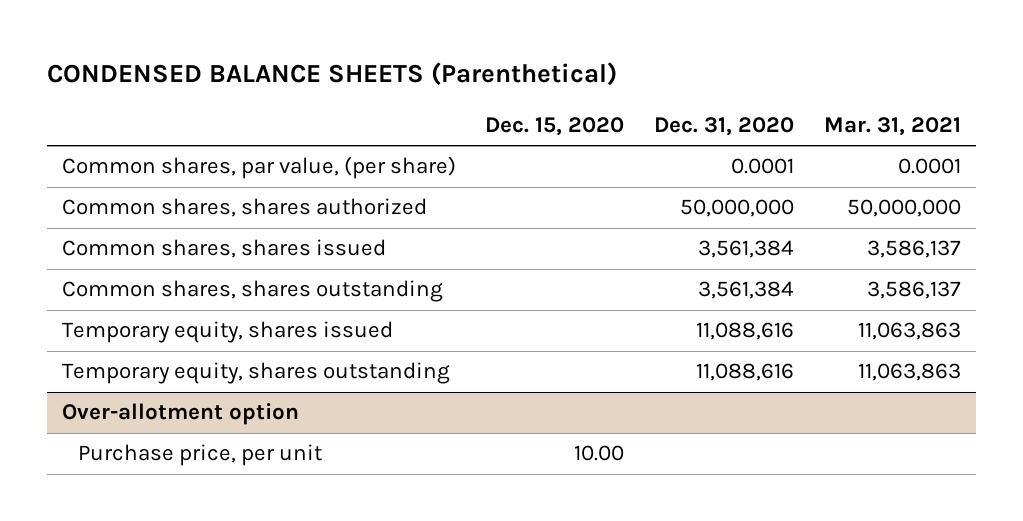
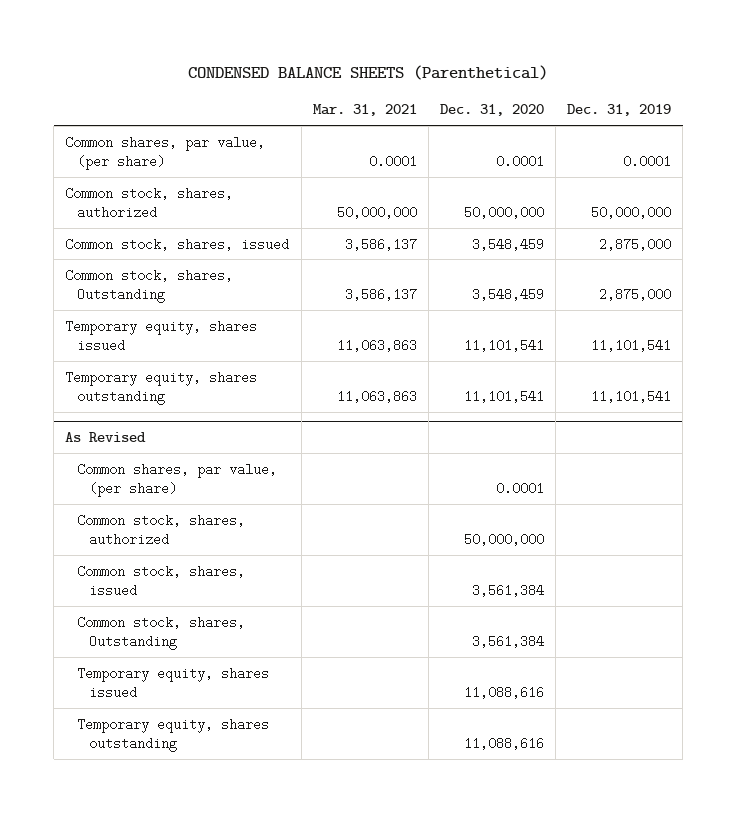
[485,116,625,136] Dec. 15, 2020 -> none
none -> [567,104,672,117] Dec. 31, 2019
[61,403,299,426] Over-allotment option -> none
[78,444,323,467] Purchase price, per unit -> none
[61,198,427,218] Common shares, shares authorized -> [65,186,234,220] Common stock, shares, authorized
[61,239,386,259] Common shares, shares issued -> [65,237,290,251] Common stock, shares, issued
[698,240,795,259] 3,561,384 -> [472,237,545,251] 3,548,459
[61,280,443,303] Common shares, shares outstanding -> [65,268,234,304] Common stock, shares, Outstanding
[698,281,795,300] 3,561,384 -> [472,288,545,302] 3,548,459
[696,322,795,341] 11,088,616 -> [464,339,545,353] 11,101,541
[696,363,795,382] 11,088,616 -> [464,390,545,404] 11,101,541
none -> [65,432,147,443] As Revised
none -> [77,462,278,498] Common shares, par value, (per share)
none -> [77,513,246,547] Common stock, shares, authorized
none -> [77,564,246,598] Common stock, shares, issued
none -> [77,615,246,651] Common stock, shares, Outstanding
none -> [77,666,270,700] Temporary equity, shares issued
none -> [77,717,270,753] Temporary equity, shares outstanding

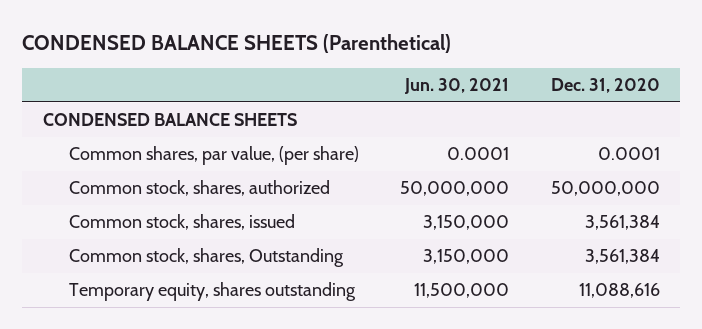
[312,104,417,117] Mar. 31, 2021 -> none
[567,104,672,117] Dec. 31, 2019 -> none
none -> [404,77,510,94] Jun. 30, 2021
[65,135,266,171] Common shares, par value, (per share) -> none
[65,186,234,220] Common stock, shares, authorized -> none
[65,237,290,251] Common stock, shares, issued -> none
[65,268,234,304] Common stock, shares, Outstanding -> none
[65,319,258,353] Temporary equity, shares issued -> none
[65,370,258,406] Temporary equity, shares outstanding -> none
[65,432,147,443] As Revised -> none
none -> [42,113,297,127] CONDENSED BALANCE SHEETS
[77,666,270,700] Temporary equity, shares issued -> none

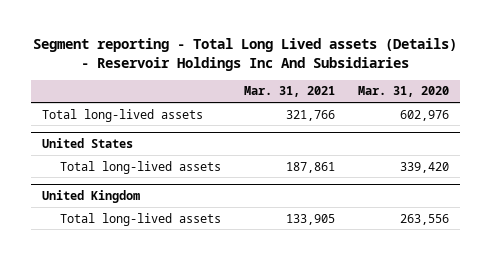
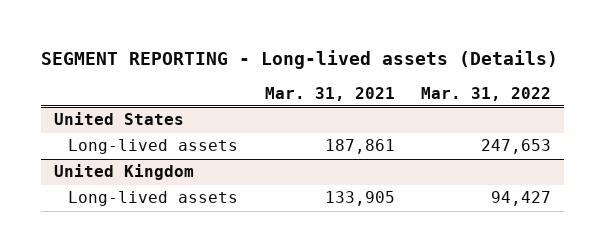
[33,38,458,71] Segment reporting - Total Long Lived assets (Details) - Reservoir Holdings Inc And Subsidiaries -> [40,49,558,69] SEGMENT REPORTING - Long-lived assets (Details)
[357,86,449,98] Mar. 31, 2020 -> none
none -> [420,86,551,101] Mar. 31, 2022
[42,108,204,122] Total long-lived assets -> none
[59,160,221,174] Total long-lived assets -> [68,139,239,155] Long-lived assets
[59,212,221,226] Total long-lived assets -> [68,191,239,207] Long-lived assets

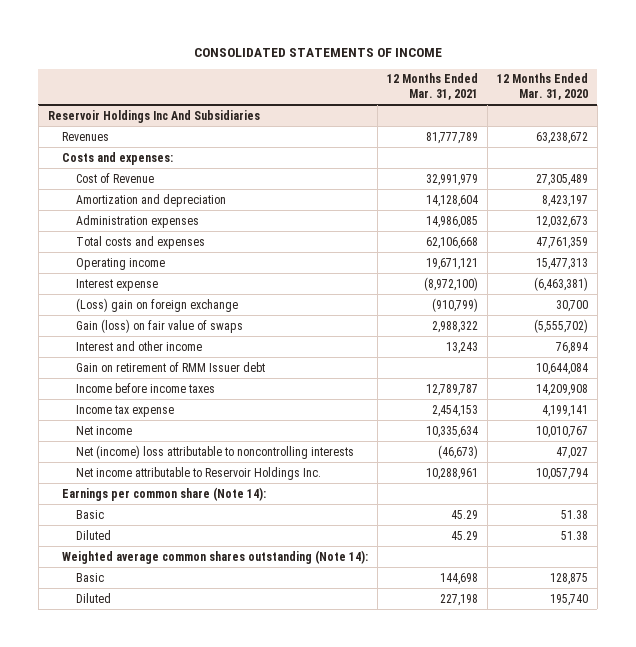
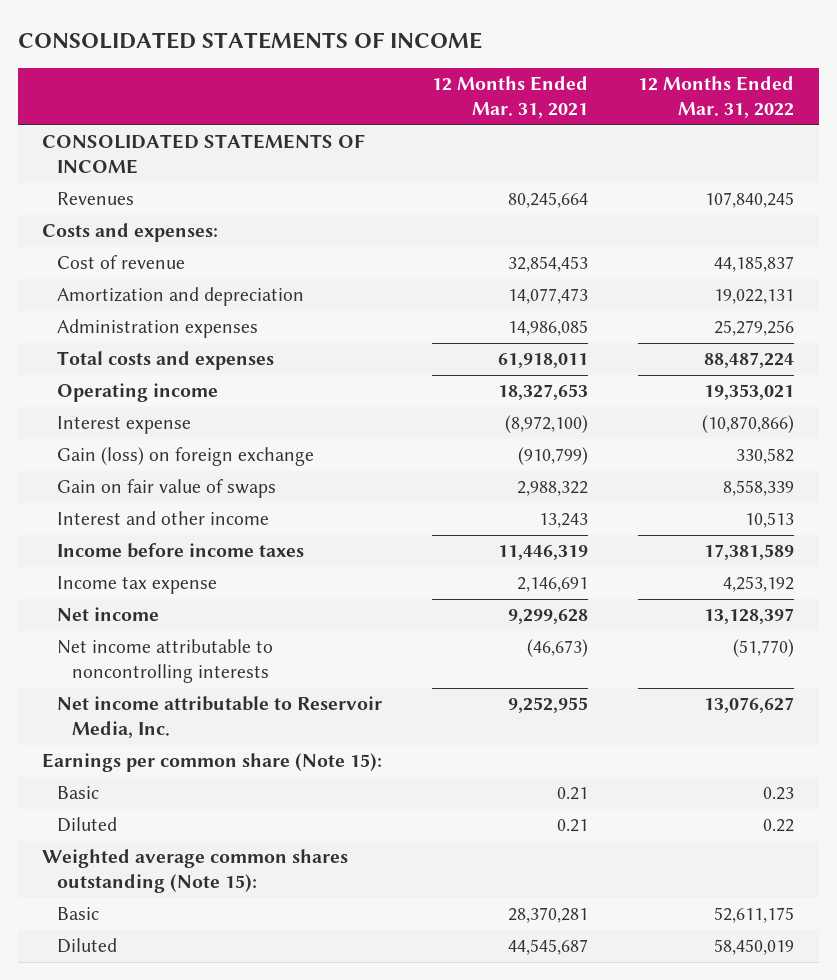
[496,73,588,101] 12 Months Ended Mar. 31, 2020 -> none
none -> [638,76,795,119] 12 Months Ended Mar. 31, 2022
[47,109,260,123] Reservoir Holdings Inc And Subsidiaries -> none
none -> [42,134,366,175] CONSOLIDATED STATEMENTS OF INCOME
[425,131,478,144] 81,777,789 -> [508,192,589,209] 80,245,664
[75,172,154,183] Cost of Revenue -> [57,255,186,270] Cost of revenue
[425,173,478,186] 32,991,979 -> [508,256,589,273] 32,854,453
[425,194,478,207] 14,128,604 -> [508,288,589,305] 14,077,473
[425,236,478,249] 62,106,668 -> [498,353,589,369] 61,918,011
[425,257,478,270] 19,671,121 -> [498,384,589,401] 18,327,653
[75,297,238,312] (Loss) gain on foreign exchange -> [57,447,315,467] Gain (loss) on foreign exchange
[75,318,243,333] Gain (loss) on fair value of swaps -> [57,479,277,499] Gain on fair value of swaps
[75,361,265,372] Gain on retirement of RMM Issuer debt -> none
[425,383,478,396] 12,789,787 -> [498,545,589,561] 11,446,319
[431,404,478,417] 2,454,153 -> [517,577,589,593] 2,146,691
[425,425,478,438] 10,335,634 -> [508,609,589,625] 9,299,628
[75,444,354,459] Net (income) loss attributable to noncontrolling interests -> [57,639,274,684] Net income attributable to noncontrolling interests
[75,466,321,480] Net income attributable to Reservoir Holdings Inc. -> [57,696,383,739] Net income attributable to Reservoir Media, Inc.
[425,467,478,480] 10,288,961 -> [508,697,589,714] 9,252,955
[61,486,266,501] Earnings per common share (Note 14): -> [42,753,383,773] Earnings per common share (Note 15):
[450,509,478,519] 45.29 -> [557,787,589,801] 0.21
[450,530,478,540] 45.29 -> [557,819,589,833] 0.21
[61,549,368,564] Weighted average common shares outstanding (Note 14): -> [42,849,349,894] Weighted average common shares outstanding (Note 15):
[439,572,478,585] 144,698 -> [508,907,589,924] 28,370,281
[439,593,478,606] 227,198 -> [508,939,589,956] 44,545,687

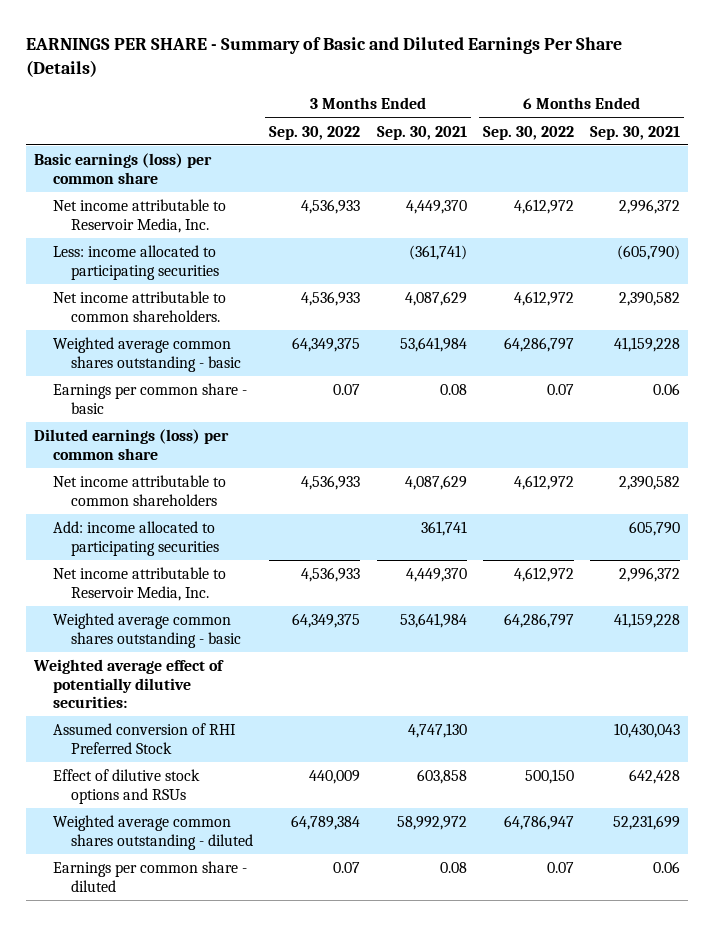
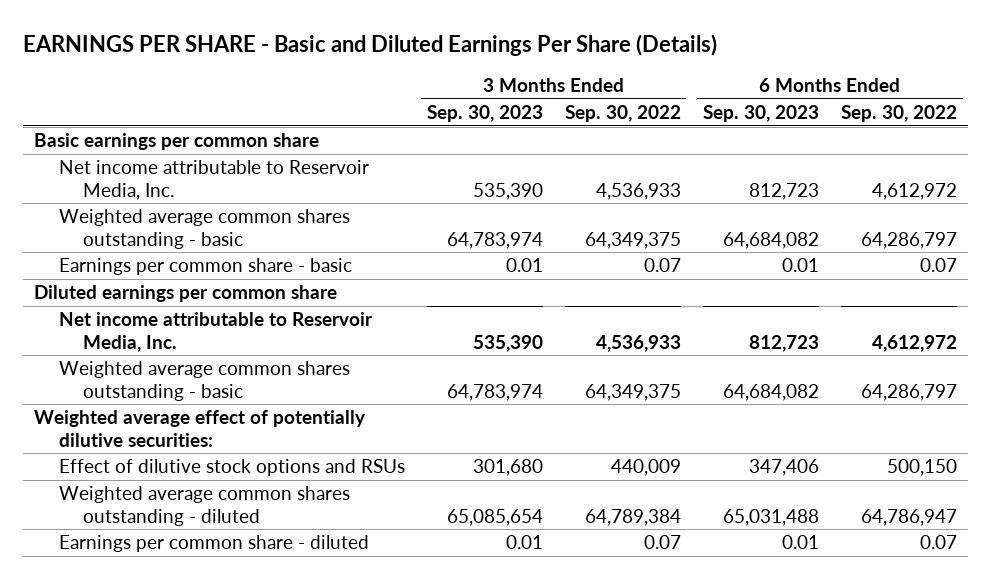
[25,37,622,78] EARNINGS PER SHARE - Summary of Basic and Diluted Earnings Per Share (Details) -> [22,34,717,57] EARNINGS PER SHARE - Basic and Diluted Earnings Per Share (Details)
[376,125,467,140] Sep. 30, 2021 -> none
[590,125,681,140] Sep. 30, 2021 -> none
none -> [426,105,543,123] Sep. 30, 2023
none -> [702,105,819,123] Sep. 30, 2023
[34,153,213,184] Basic earnings (loss) per common share -> [33,133,319,151] Basic earnings per common share
[52,245,220,280] Less: income allocated to participating securities -> none
[52,291,226,322] Net income attributable to common shareholders. -> none
[52,475,226,506] Net income attributable to common shareholders -> none
[52,521,220,556] Add: income allocated to participating securities -> none
[34,429,230,460] Diluted earnings (loss) per common share -> [33,285,337,303] Diluted earnings per common share
[52,723,236,754] Assumed conversion of RHI Preferred Stock -> none

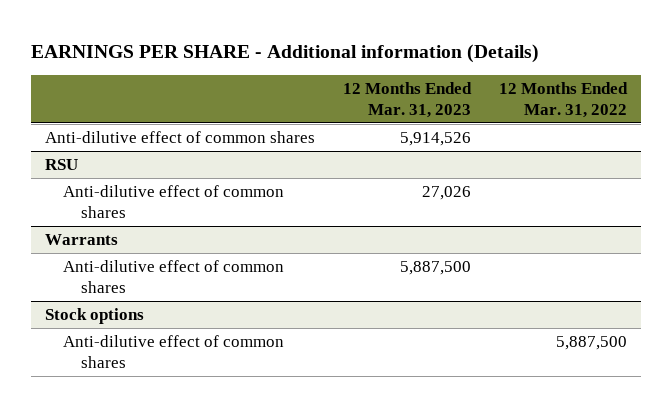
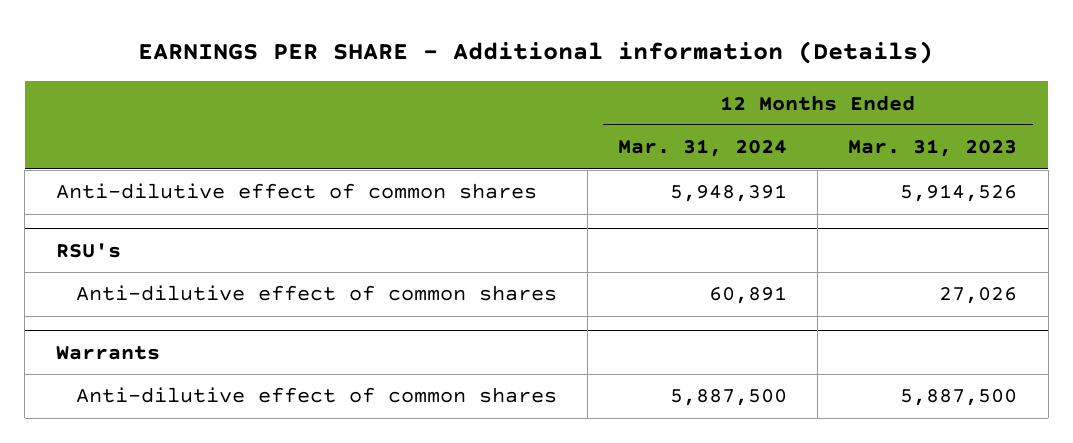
[498,82,628,118] 12 Months Ended Mar. 31, 2022 -> none
none -> [617,139,787,158] Mar. 31, 2024
[45,159,79,171] RSU -> [55,242,121,258] RSU's
[45,308,145,325] Stock options -> none
[62,335,284,368] Anti-dilutive effect of common shares -> none

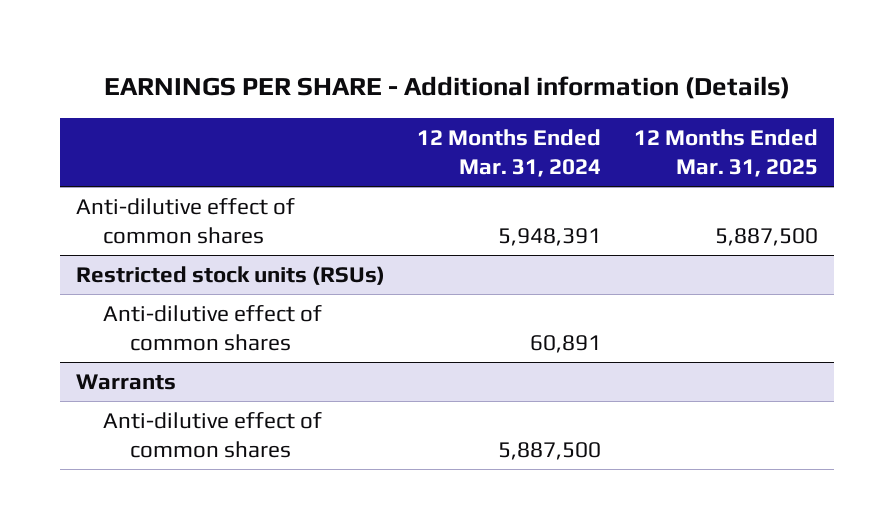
[848,139,1018,158] Mar. 31, 2023 -> none
none -> [633,128,818,177] 12 Months Ended Mar. 31, 2025
[55,242,121,258] RSU's -> [76,265,386,285] Restricted stock units (RSUs)

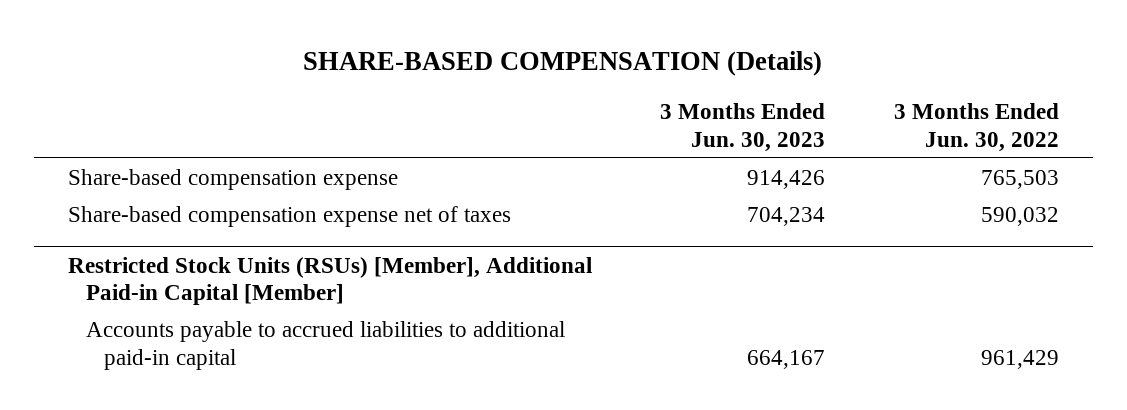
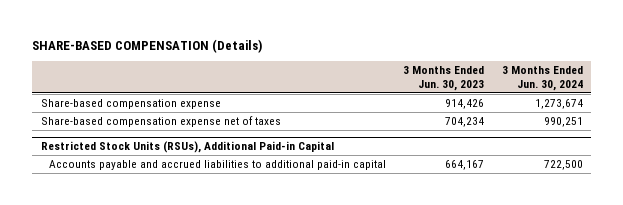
[893,103,1059,152] 3 Months Ended Jun. 30, 2022 -> none
none -> [501,65,583,92] 3 Months Ended Jun. 30, 2024
[68,256,593,306] Restricted Stock Units (RSUs) [Member], Additional Paid-in Capital [Member] -> [40,141,334,154] Restricted Stock Units (RSUs), Additional Paid-in Capital
[86,321,566,370] Accounts payable to accrued liabilities to additional paid-in capital -> [49,159,387,170] Accounts payable and accrued liabilities to additional paid-in capital

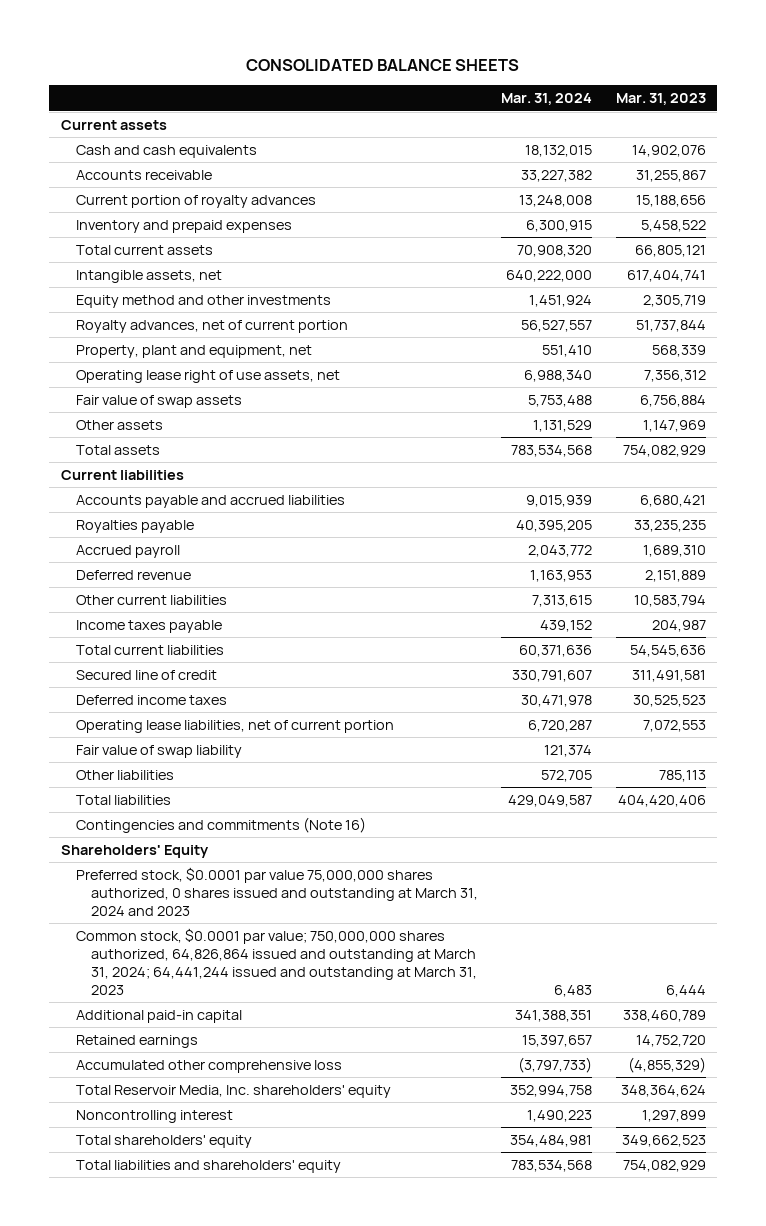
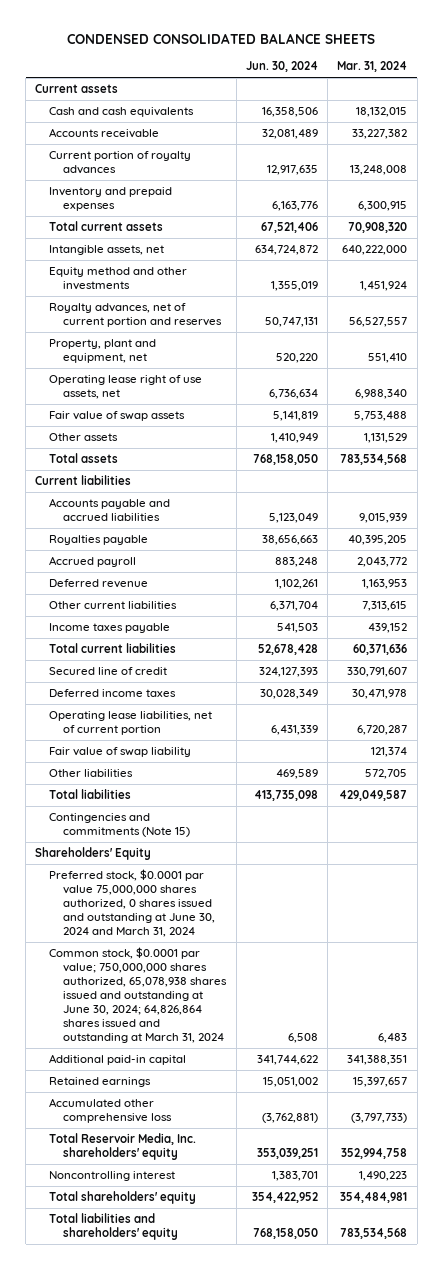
[246,59,520,72] CONSOLIDATED BALANCE SHEETS -> [67,32,376,44] CONDENSED CONSOLIDATED BALANCE SHEETS
[615,93,706,106] Mar. 31, 2023 -> none
none -> [245,61,318,73] Jun. 30, 2024
[75,319,348,333] Royalty advances, net of current portion -> [49,303,223,328] Royalty advances, net of current portion and reserves
[75,816,366,833] Contingencies and commitments (Note 16) -> [49,813,191,838] Contingencies and commitments (Note 15)
[75,866,478,916] Preferred stock, $0.0001 par value 75,000,000 shares authorized, 0 shares issued and outstanding at March 31, 2024 and 2023 -> [49,869,216,937] Preferred stock, $0.0001 par value 75,000,000 shares authorized, 0 shares issued and outstanding at June 30, 2024 and March 31, 2024
[75,927,477,995] Common stock, $0.0001 par value; 750,000,000 shares authorized, 64,826,864 issued and outstanding at March 31, 2024; 64,441,244 issued and outstanding at March 31, 2023 -> [49,947,228,1043] Common stock, $0.0001 par value; 750,000,000 shares authorized, 65,078,938 shares issued and outstanding at June 30, 2024; 64,826,864 shares issued and outstanding at March 31, 2024

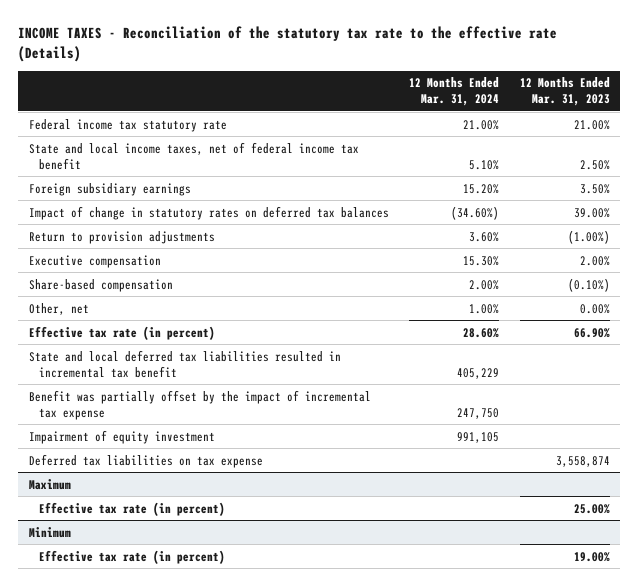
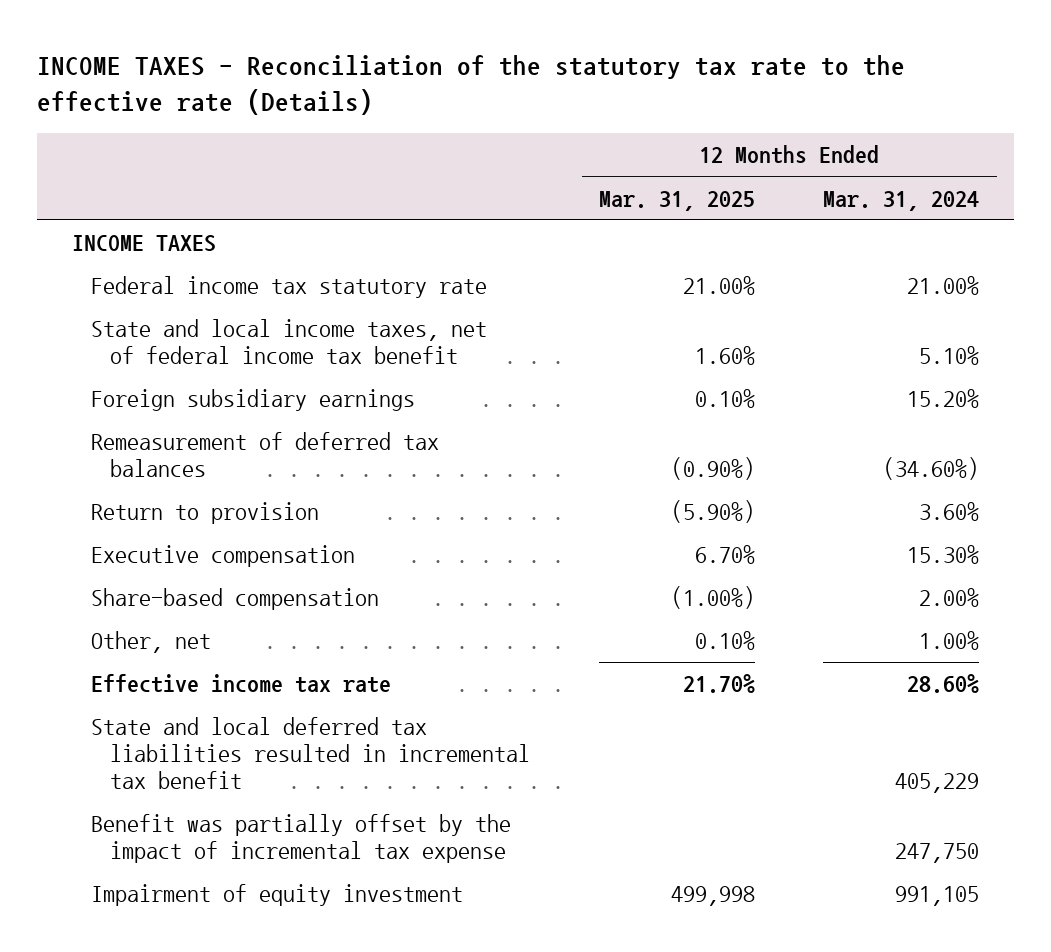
[519,77,610,107] 12 Months Ended Mar. 31, 2023 -> none
none -> [598,190,755,211] Mar. 31, 2025
none -> [71,235,216,253] INCOME TAXES
[28,205,389,220] Impact of change in statutory rates on deferred tax balances -> [90,432,439,477] Remeasurement of deferred tax balances
[28,230,215,244] Return to provision adjustments -> [90,502,319,525] Return to provision
[28,325,215,340] Effective tax rate (in percent) -> [90,674,391,694] Effective income tax rate
[28,453,263,468] Deferred tax liabilities on tax expense -> none
[28,478,71,490] Maximum -> none
[38,501,225,516] Effective tax rate (in percent) -> none
[28,526,71,538] Minimum -> none
[38,549,225,564] Effective tax rate (in percent) -> none

